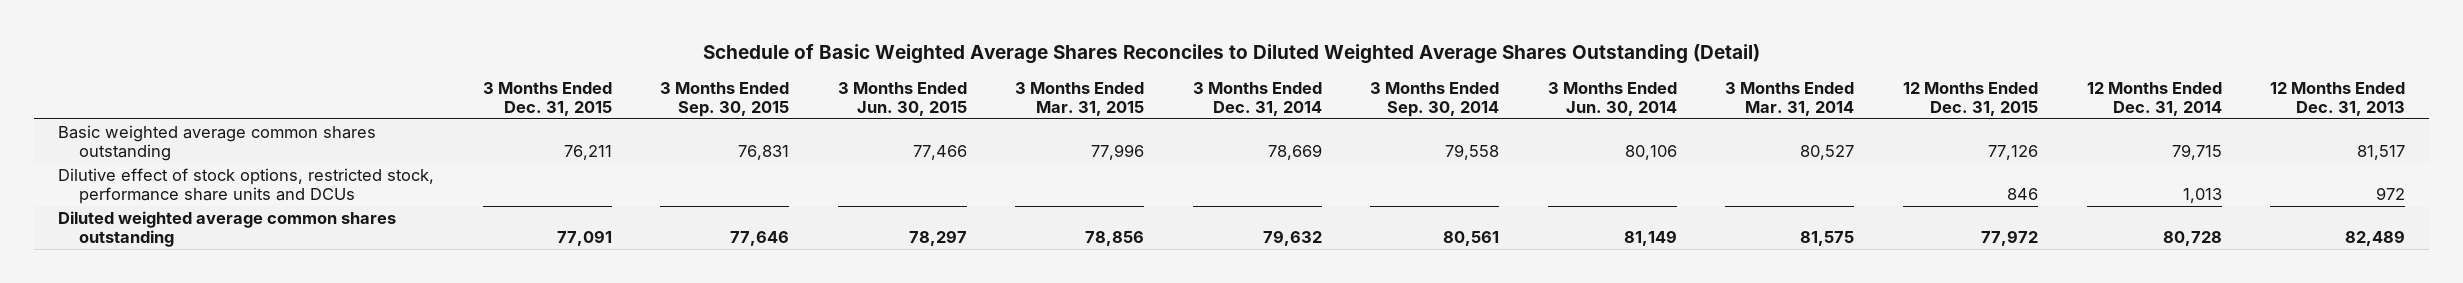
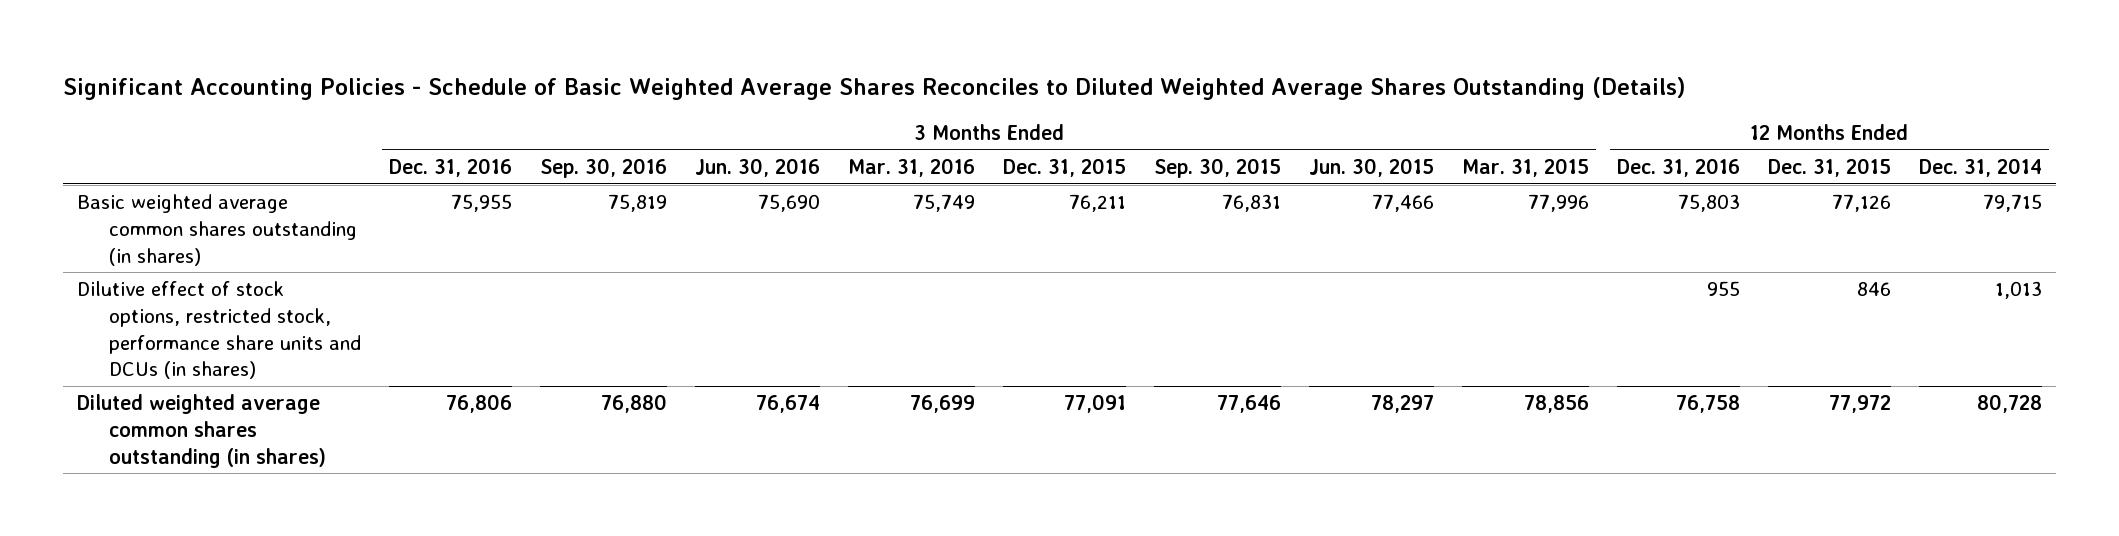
[702,44,1760,65] Schedule of Basic Weighted Average Shares Reconciles to Diluted Weighted Average Shares Outstanding (Detail) -> [62,77,1686,101] Significant Accounting Policies - Schedule of Basic Weighted Average Shares Reconciles to Diluted Weighted Average Shares Outstanding (Details)
[1192,81,1322,116] 3 Months Ended Dec. 31, 2014 -> none
[1370,81,1500,117] 3 Months Ended Sep. 30, 2014 -> none
[1547,81,1677,116] 3 Months Ended Jun. 30, 2014 -> none
[1725,81,1855,116] 3 Months Ended Mar. 31, 2014 -> none
[2270,81,2406,116] 12 Months Ended Dec. 31, 2013 -> none
none -> [388,157,512,177] Dec. 31, 2016
none -> [539,157,667,178] Sep. 30, 2016
none -> [694,157,820,177] Jun. 30, 2016
none -> [847,157,975,177] Mar. 31, 2016
none -> [1616,157,1740,177] Dec. 31, 2016
[58,124,377,162] Basic weighted average common shares outstanding -> [76,194,357,266] Basic weighted average common shares outstanding (in shares)
[58,167,435,205] Dilutive effect of stock options, restricted stock, performance share units and DCUs -> [76,281,361,380] Dilutive effect of stock options, restricted stock, performance share units and DCUs (in shares)
[58,210,397,248] Diluted weighted average common shares outstanding -> [76,394,326,468] Diluted weighted average common shares outstanding (in shares)

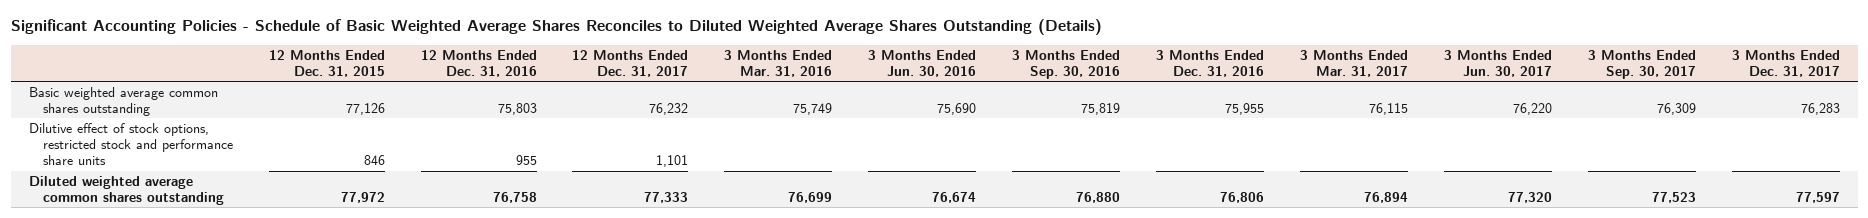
[1002,157,1126,177] Dec. 31, 2015 -> none
[1153,157,1281,178] Sep. 30, 2015 -> none
[1308,157,1434,177] Jun. 30, 2015 -> none
[1461,157,1589,177] Mar. 31, 2015 -> none
[1918,157,2042,177] Dec. 31, 2014 -> none
none -> [572,49,689,77] 12 Months Ended Dec. 31, 2017
none -> [1300,49,1409,77] 3 Months Ended Mar. 31, 2017
none -> [1443,49,1552,77] 3 Months Ended Jun. 30, 2017
none -> [1587,49,1696,79] 3 Months Ended Sep. 30, 2017
none -> [1731,49,1840,77] 3 Months Ended Dec. 31, 2017
[76,194,357,266] Basic weighted average common shares outstanding (in shares) -> [28,86,218,116] Basic weighted average common shares outstanding
[76,281,361,380] Dilutive effect of stock options, restricted stock, performance share units and DCUs (in shares) -> [28,122,233,166] Dilutive effect of stock options, restricted stock and performance share units
[76,394,326,468] Diluted weighted average common shares outstanding (in shares) -> [28,175,224,205] Diluted weighted average common shares outstanding

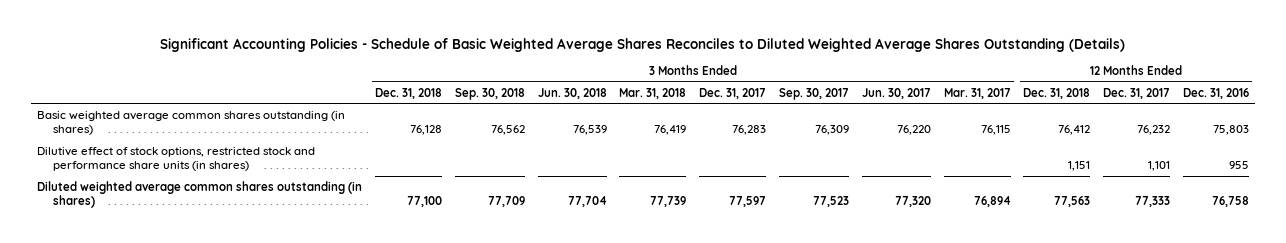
[268,49,385,77] 12 Months Ended Dec. 31, 2015 -> none
[724,49,833,77] 3 Months Ended Mar. 31, 2016 -> none
[868,49,977,77] 3 Months Ended Jun. 30, 2016 -> none
[1012,49,1121,79] 3 Months Ended Sep. 30, 2016 -> none
[1156,49,1265,77] 3 Months Ended Dec. 31, 2016 -> none
none -> [374,87,442,99] Dec. 31, 2018
none -> [454,87,525,100] Sep. 30, 2018
none -> [537,87,607,99] Jun. 30, 2018
none -> [619,87,687,99] Mar. 31, 2018
none -> [1023,87,1091,99] Dec. 31, 2018
[28,86,218,116] Basic weighted average common shares outstanding -> [37,110,346,136] Basic weighted average common shares outstanding (in shares)
[28,122,233,166] Dilutive effect of stock options, restricted stock and performance share units -> [37,146,316,172] Dilutive effect of stock options, restricted stock and performance share units (in shares)
[28,175,224,205] Diluted weighted average common shares outstanding -> [37,180,363,209] Diluted weighted average common shares outstanding (in shares)

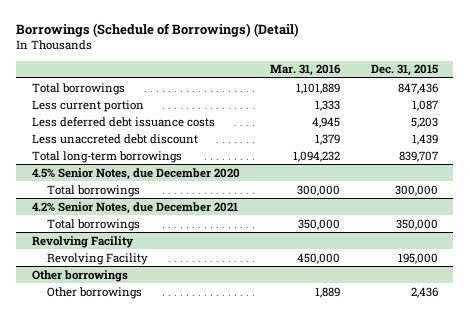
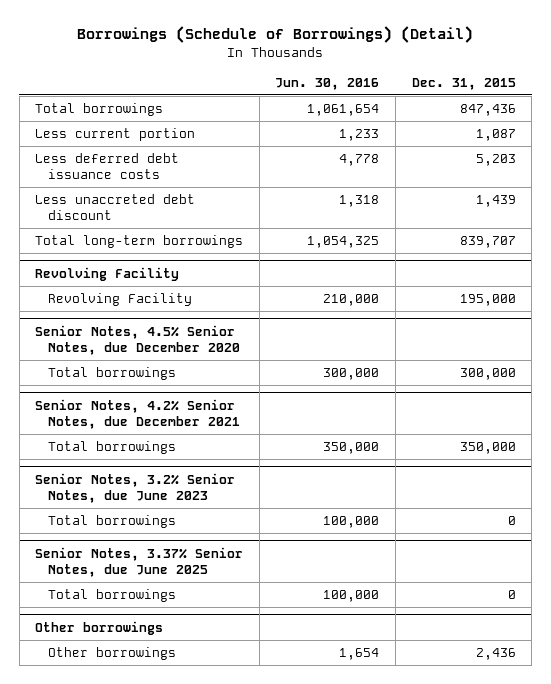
[270,64,342,77] Mar. 31, 2016 -> none
none -> [275,77,380,90] Jun. 30, 2016
[31,167,240,180] 4.5% Senior Notes, due December 2020 -> none
[46,184,140,197] Total borrowings -> none
[31,201,238,214] 4.2% Senior Notes, due December 2021 -> none
[46,218,140,231] Total borrowings -> none
none -> [35,325,240,356] Senior Notes, 4.5% Senior Notes, due December 2020
none -> [47,367,176,381] Total borrowings
none -> [35,399,240,430] Senior Notes, 4.2% Senior Notes, due December 2021
none -> [47,441,176,455] Total borrowings
none -> [35,473,236,504] Senior Notes, 3.2% Senior Notes, due June 2023
none -> [47,515,176,529] Total borrowings
none -> [35,547,244,578] Senior Notes, 3.37% Senior Notes, due June 2025
none -> [47,589,176,603] Total borrowings

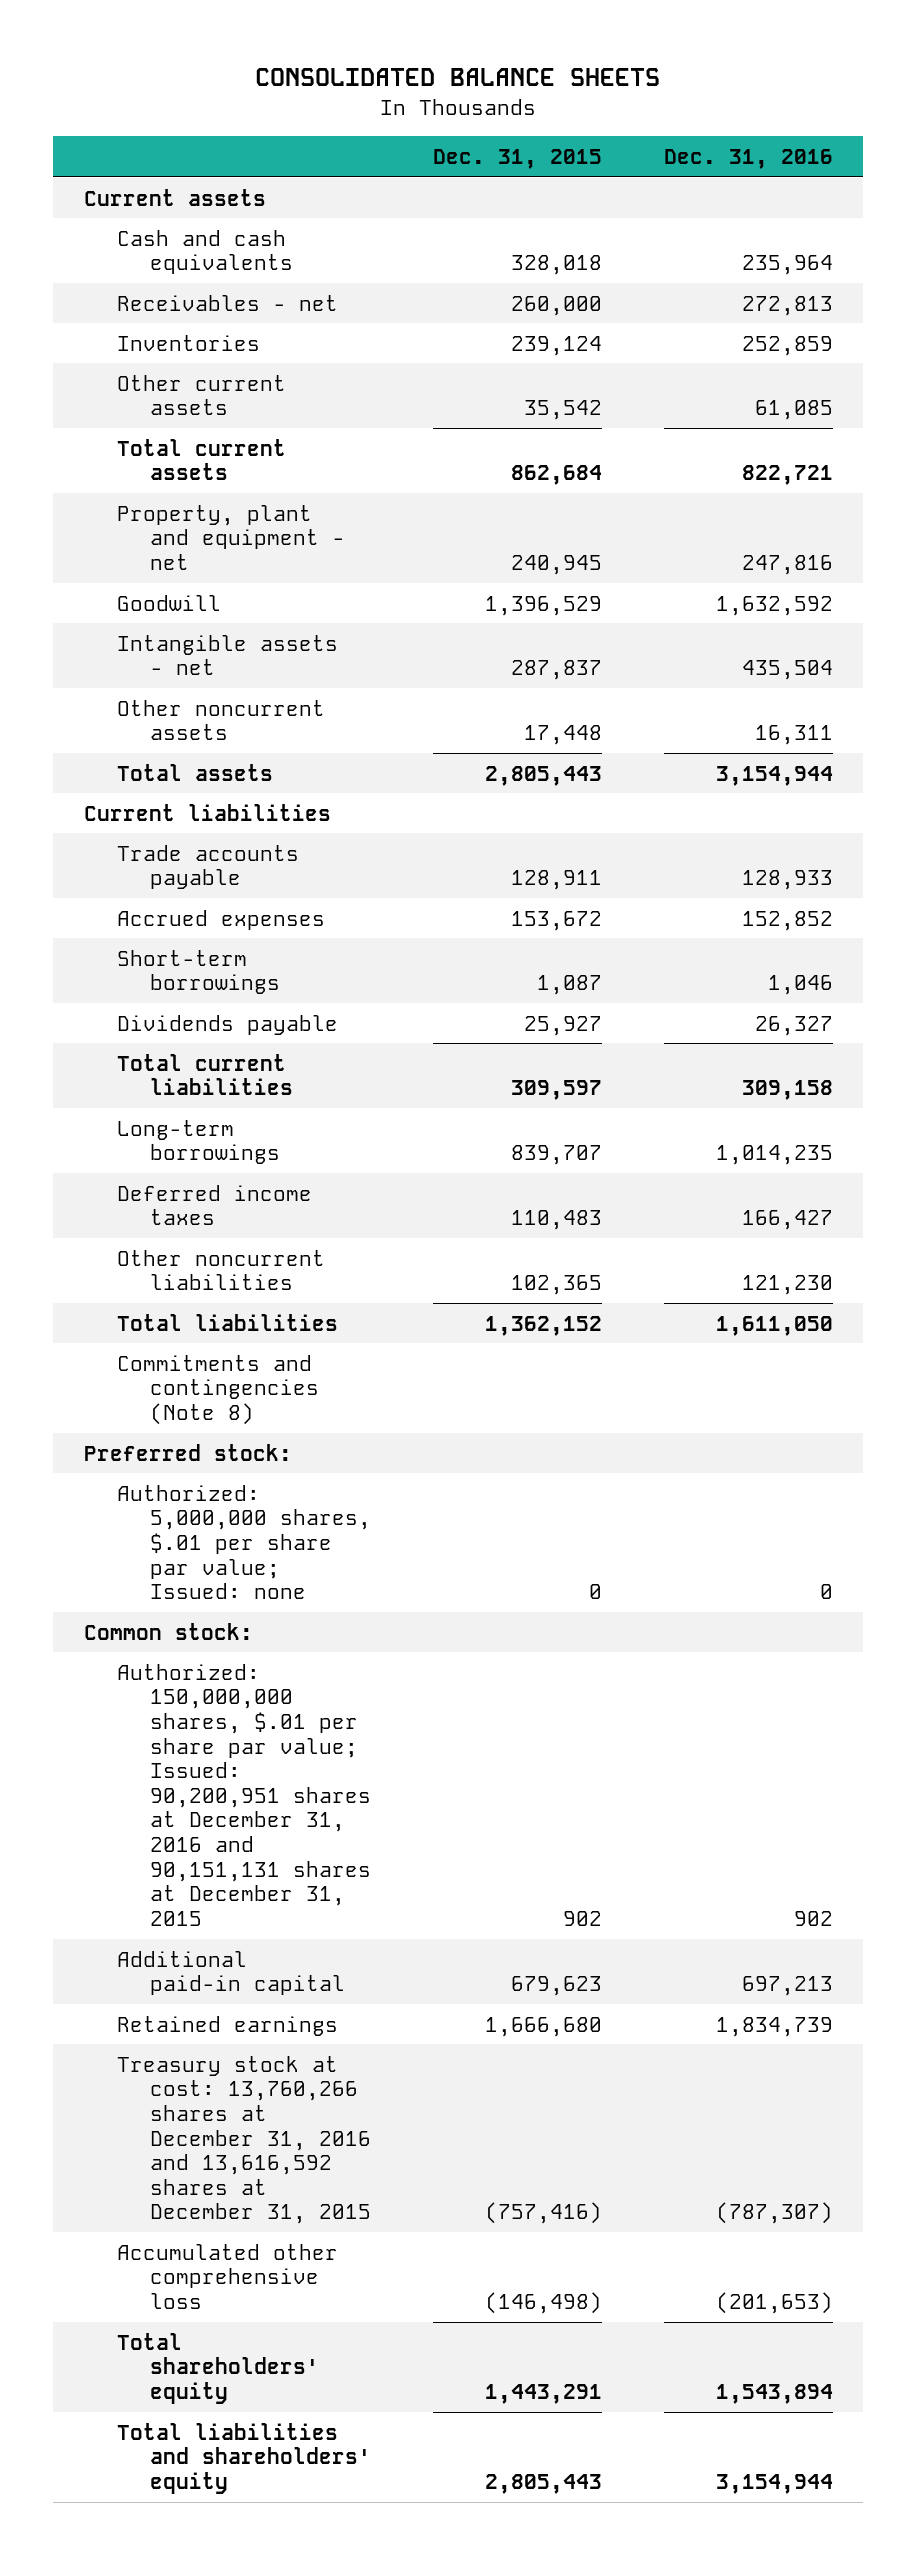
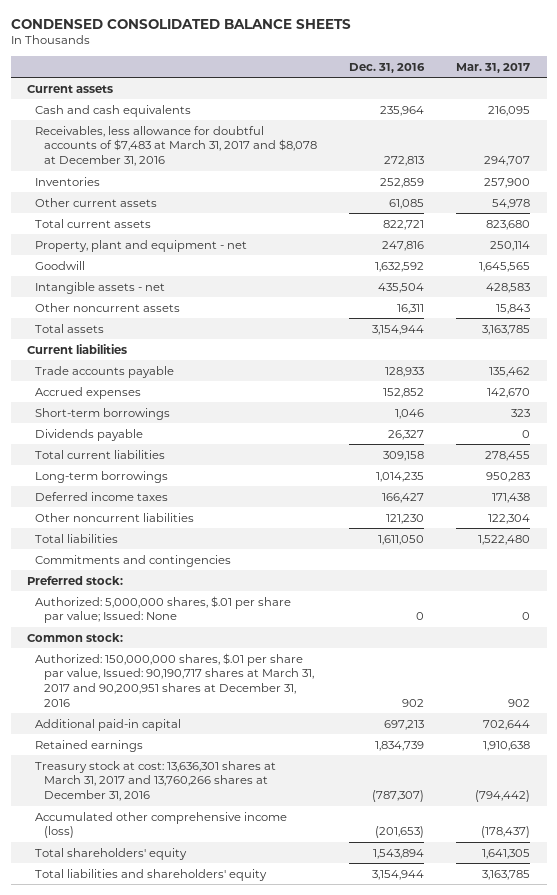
[255,68,661,87] CONSOLIDATED BALANCE SHEETS -> [10,18,351,29] CONDENSED CONSOLIDATED BALANCE SHEETS
[432,148,602,169] Dec. 31, 2015 -> none
none -> [456,62,531,73] Mar. 31, 2017
[117,294,339,311] Receivables - net -> [35,125,317,167] Receivables, less allowance for doubtful accounts of $7,483 at March 31, 2017 and $8,078 at December 31, 2016
[117,1354,319,1425] Commitments and contingencies (Note 8) -> [35,554,232,567] Commitments and contingencies
[117,1484,371,1600] Authorized: 5,000,000 shares, $.01 per share par value; Issued: none -> [35,595,292,624] Authorized: 5,000,000 shares, $.01 per share par value; Issued: None
[117,1663,371,1927] Authorized: 150,000,000 shares, $.01 per share par value; Issued: 90,200,951 shares at December 31, 2016 and 90,151,131 shares at December 31, 2015 -> [35,652,314,707] Authorized: 150,000,000 shares, $.01 per share par value, Issued: 90,190,717 shares at March 31, 2017 and 90,200,951 shares at December 31, 2016
[117,2055,371,2225] Treasury stock at cost: 13,760,266 shares at December 31, 2016 and 13,616,592 shares at December 31, 2015 -> [35,760,277,802] Treasury stock at cost: 13,636,301 shares at March 31, 2017 and 13,760,266 shares at December 31, 2016
[117,2243,339,2309] Accumulated other comprehensive loss -> [35,811,288,839] Accumulated other comprehensive income (loss)

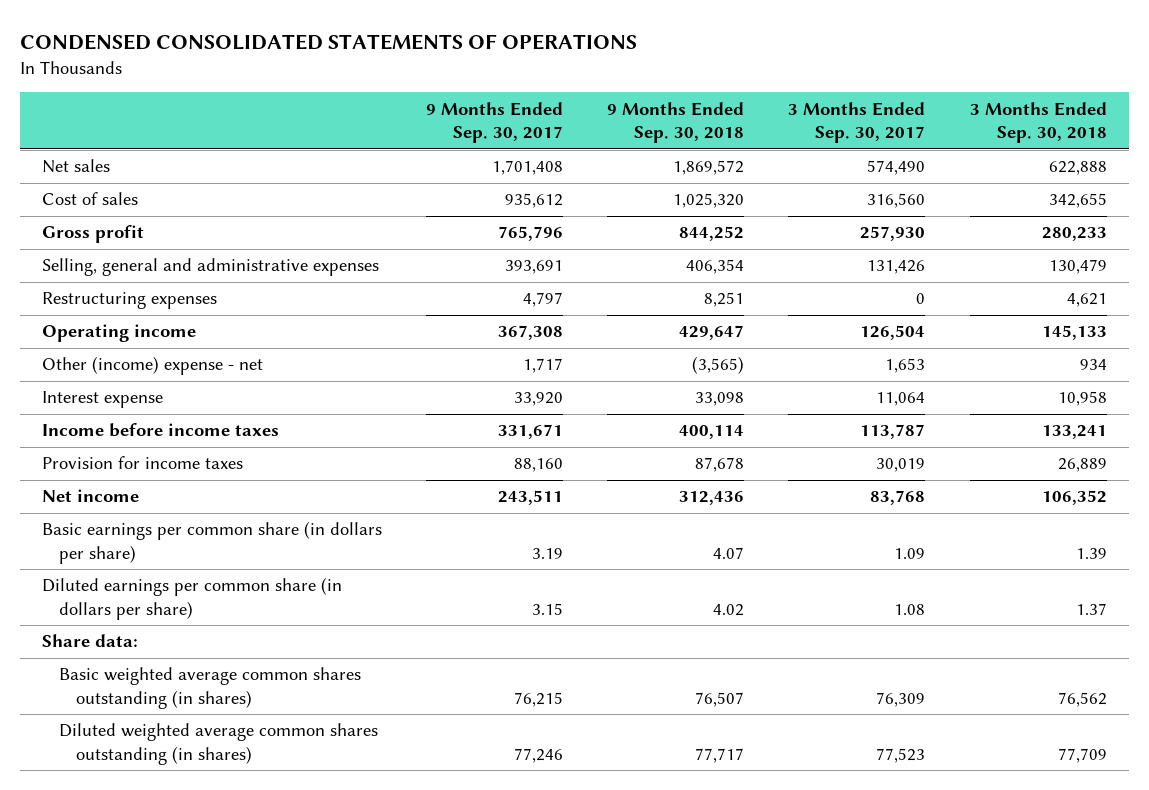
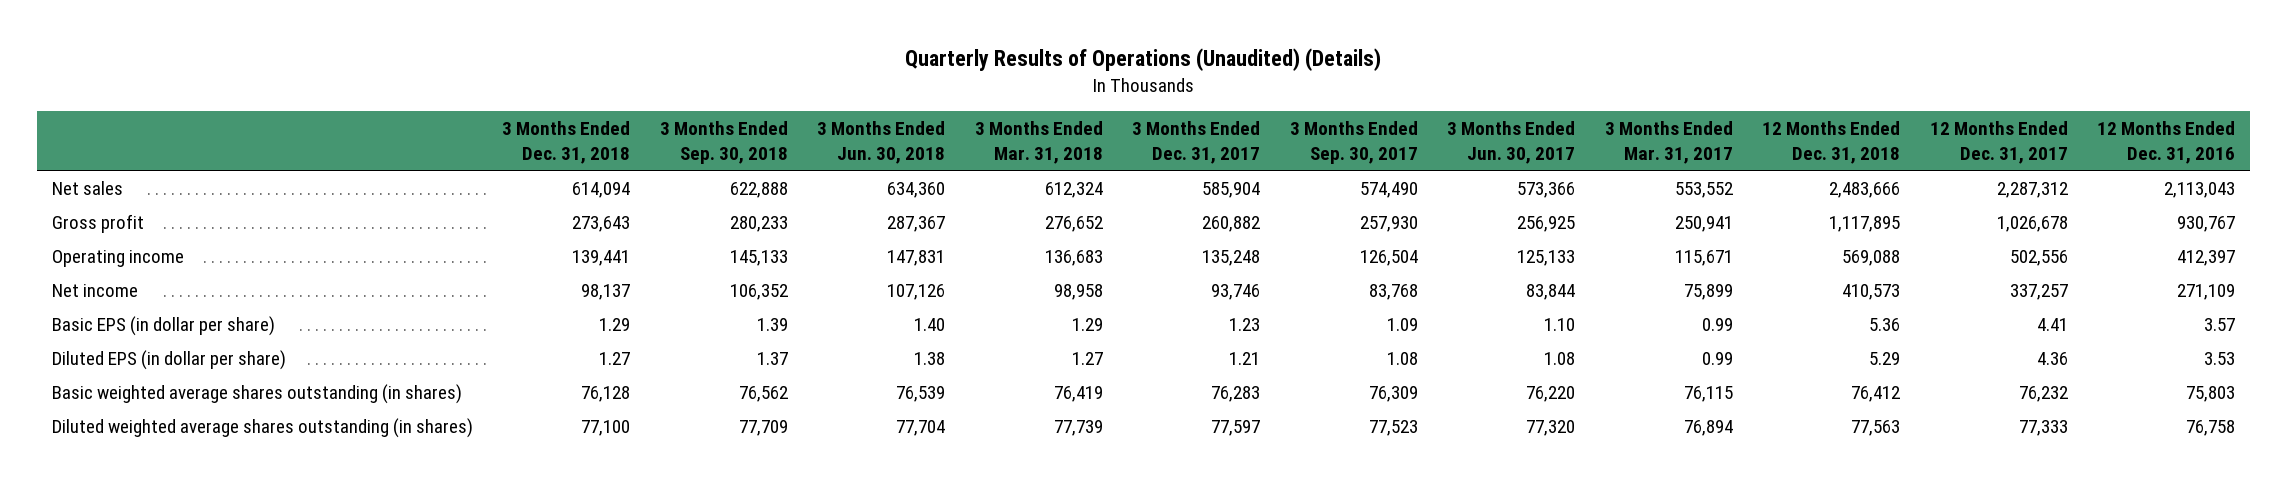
[20,33,638,50] CONDENSED CONSOLIDATED STATEMENTS OF OPERATIONS -> [905,48,1382,72] Quarterly Results of Operations (Unaudited) (Details)
[426,101,564,144] 9 Months Ended Sep. 30, 2017 -> none
[607,101,745,144] 9 Months Ended Sep. 30, 2018 -> none
none -> [502,121,631,165] 3 Months Ended Dec. 31, 2018
none -> [817,121,946,165] 3 Months Ended Jun. 30, 2018
none -> [974,121,1103,165] 3 Months Ended Mar. 31, 2018
none -> [1132,121,1261,165] 3 Months Ended Dec. 31, 2017
none -> [1447,121,1576,165] 3 Months Ended Jun. 30, 2017
none -> [1604,121,1733,165] 3 Months Ended Mar. 31, 2017
none -> [1762,121,1901,165] 12 Months Ended Dec. 31, 2018
none -> [1929,121,2068,165] 12 Months Ended Dec. 31, 2017
none -> [2097,121,2236,165] 12 Months Ended Dec. 31, 2016
[42,192,139,206] Cost of sales -> none
[42,258,380,277] Selling, general and administrative expenses -> none
[42,292,218,310] Restructuring expenses -> none
[42,356,264,376] Other (income) expense - net -> none
[42,391,164,409] Interest expense -> none
[42,423,280,438] Income before income taxes -> none
[42,456,244,470] Provision for income taxes -> none
[42,634,139,648] Share data: -> none
[42,521,383,565] Basic earnings per common share (in dollars per share) -> [51,315,275,336] Basic EPS (in dollar per share)
[42,577,343,621] Diluted earnings per common share (in dollars per share) -> [51,349,286,370] Diluted EPS (in dollar per share)
[58,667,361,710] Basic weighted average common shares outstanding (in shares) -> [51,383,462,404] Basic weighted average shares outstanding (in shares)
[58,723,378,766] Diluted weighted average common shares outstanding (in shares) -> [51,417,473,438] Diluted weighted average shares outstanding (in shares)

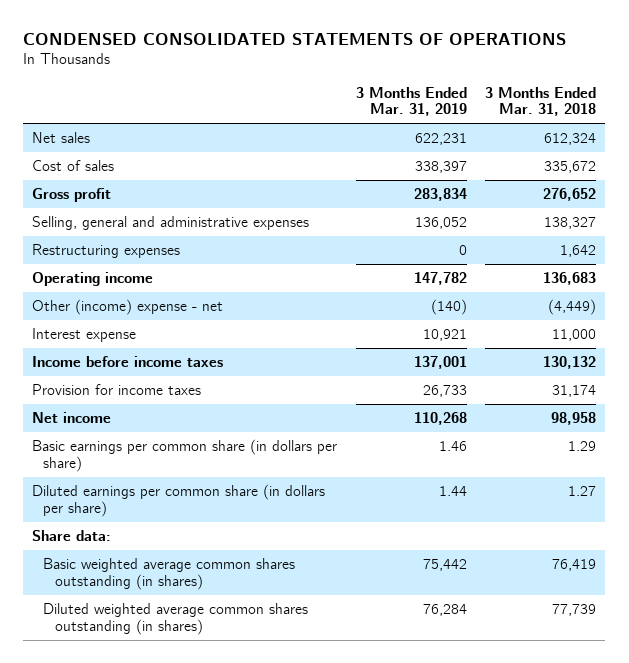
[905,48,1382,72] Quarterly Results of Operations (Unaudited) (Details) -> [23,33,567,46] CONDENSED CONSOLIDATED STATEMENTS OF OPERATIONS
[502,121,631,165] 3 Months Ended Dec. 31, 2018 -> none
[659,121,788,165] 3 Months Ended Sep. 30, 2018 -> none
[817,121,946,165] 3 Months Ended Jun. 30, 2018 -> none
[1132,121,1261,165] 3 Months Ended Dec. 31, 2017 -> none
[1289,121,1418,165] 3 Months Ended Sep. 30, 2017 -> none
[1447,121,1576,165] 3 Months Ended Jun. 30, 2017 -> none
[1604,121,1733,165] 3 Months Ended Mar. 31, 2017 -> none
[1762,121,1901,165] 12 Months Ended Dec. 31, 2018 -> none
[1929,121,2068,165] 12 Months Ended Dec. 31, 2017 -> none
[2097,121,2236,165] 12 Months Ended Dec. 31, 2016 -> none
none -> [355,86,467,117] 3 Months Ended Mar. 31, 2019
none -> [32,159,115,171] Cost of sales
none -> [32,215,310,230] Selling, general and administrative expenses
none -> [32,243,181,258] Restructuring expenses
none -> [32,298,224,315] Other (income) expense - net
none -> [32,327,137,342] Interest expense
none -> [32,355,224,367] Income before income taxes
none -> [32,383,202,395] Provision for income taxes
[51,315,275,336] Basic EPS (in dollar per share) -> [32,438,338,472] Basic earnings per common share (in dollars per share)
[51,349,286,370] Diluted EPS (in dollar per share) -> [32,483,326,517] Diluted earnings per common share (in dollars per share)
none -> [32,529,112,541] Share data:
[51,383,462,404] Basic weighted average shares outstanding (in shares) -> [43,557,296,590] Basic weighted average common shares outstanding (in shares)
[51,417,473,438] Diluted weighted average shares outstanding (in shares) -> [43,602,309,635] Diluted weighted average common shares outstanding (in shares)

